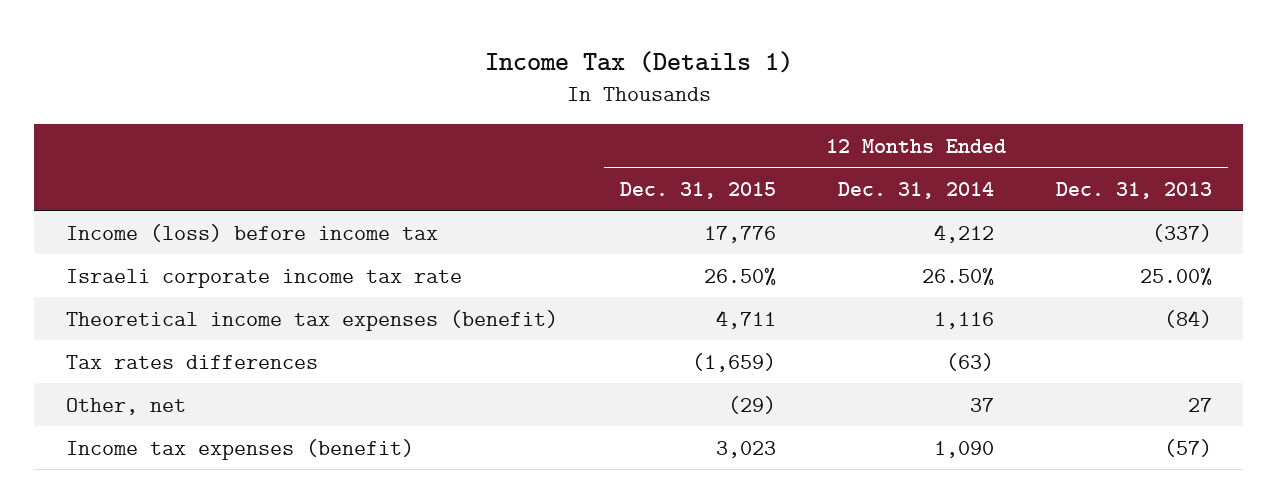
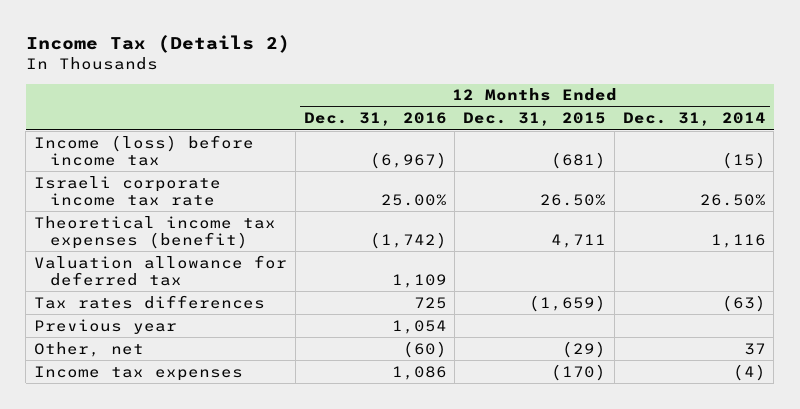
[484,51,793,74] Income Tax (Details 1) -> [25,34,290,53] Income Tax (Details 2)
[1056,181,1213,199] Dec. 31, 2013 -> none
none -> [303,112,447,127] Dec. 31, 2016
[703,225,776,243] 17,776 -> [551,151,607,169] (681)
[933,223,994,243] 4,212 -> [721,151,766,169] (15)
none -> [34,254,288,286] Valuation allowance for deferred tax
none -> [34,318,178,334] Previous year
[65,438,414,460] Income tax expenses (benefit) -> [34,365,244,381] Income tax expenses
[715,440,776,458] 3,023 -> [551,363,607,381] (170)
[933,440,994,458] 1,090 -> [732,363,766,381] (4)

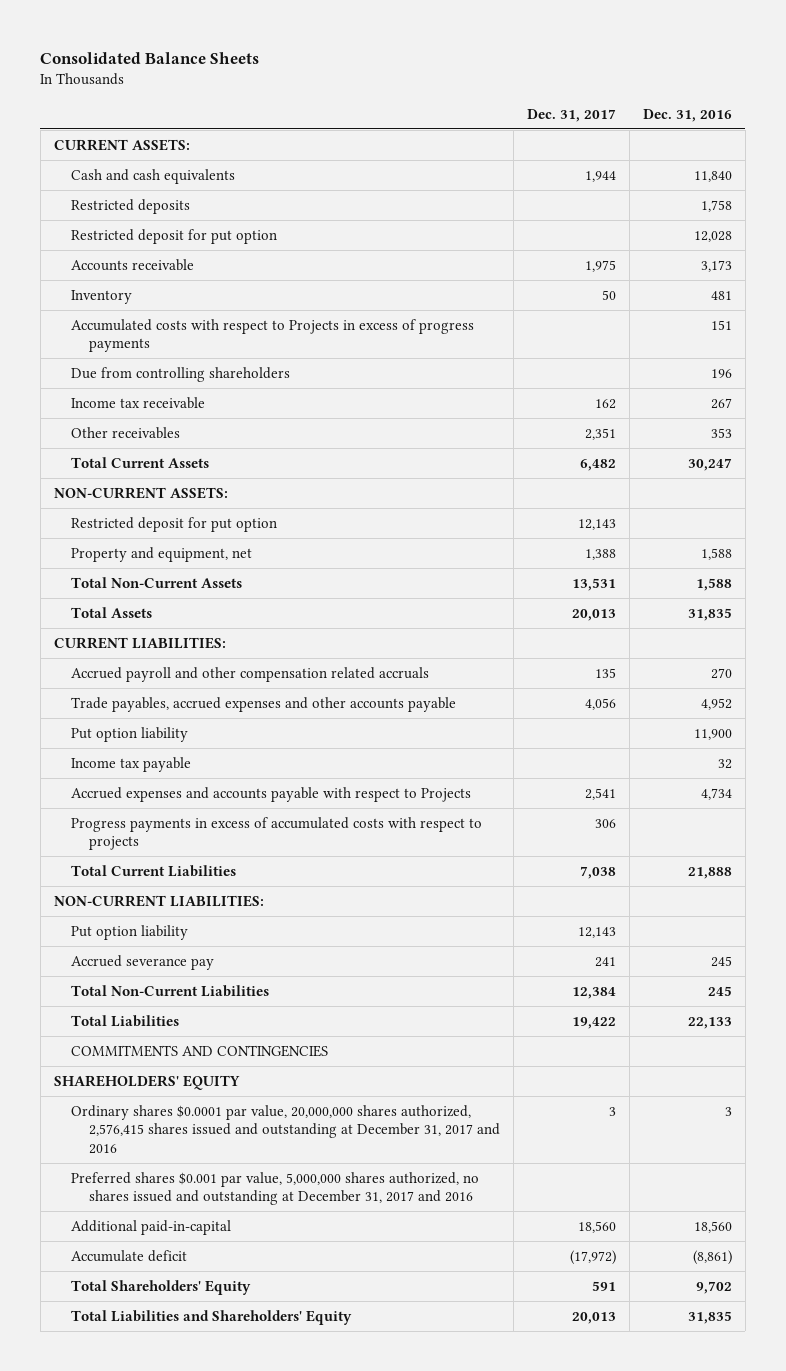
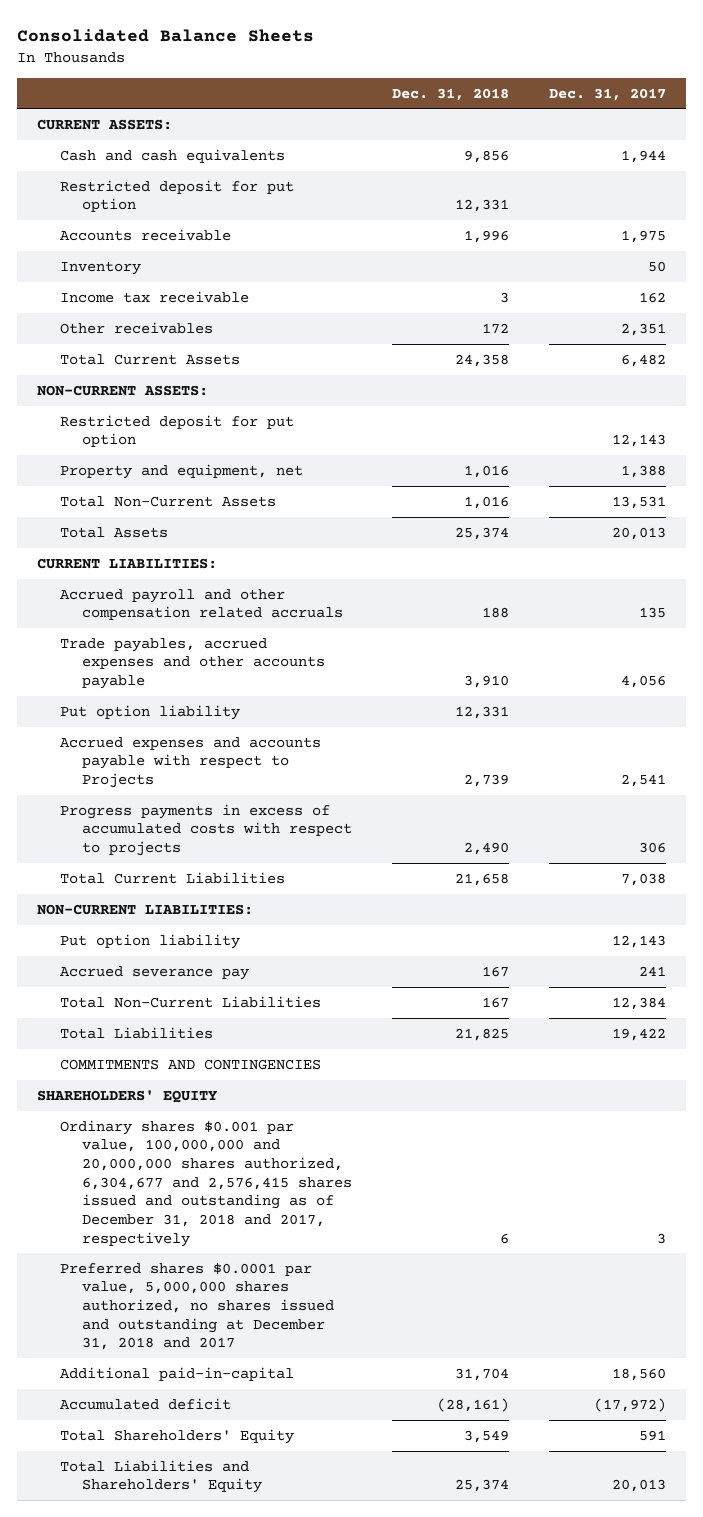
[642,108,732,122] Dec. 31, 2016 -> none
none -> [391,87,509,101] Dec. 31, 2018
[71,198,191,214] Restricted deposits -> none
[71,318,475,353] Accumulated costs with respect to Projects in excess of progress payments -> none
[71,366,291,382] Due from controlling shareholders -> none
[71,756,192,772] Income tax payable -> none
[71,1104,501,1154] Ordinary shares $0.0001 par value, 20,000,000 shares authorized, 2,576,415 shares issued and outstanding at December 31, 2017 and 2016 -> [59,1119,352,1247] Ordinary shares $0.001 par value, 100,000,000 and 20,000,000 shares authorized, 6,304,677 and 2,576,415 shares issued and outstanding as of December 31, 2018 and 2017, respectively
[71,1171,480,1206] Preferred shares $0.001 par value, 5,000,000 shares authorized, no shares issued and outstanding at December 31, 2017 and 2016 -> [59,1262,334,1351] Preferred shares $0.0001 par value, 5,000,000 shares authorized, no shares issued and outstanding at December 31, 2018 and 2017
[71,1249,188,1262] Accumulate deficit -> [59,1397,231,1410] Accumulated deficit

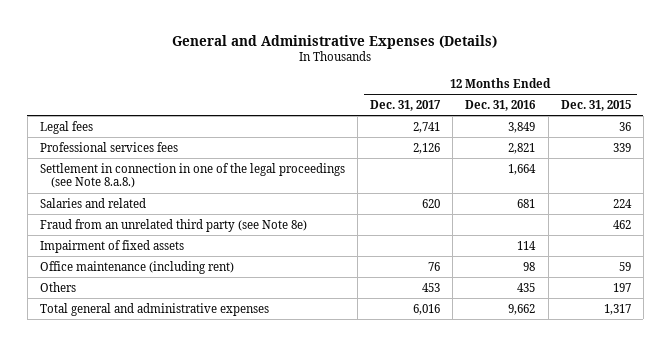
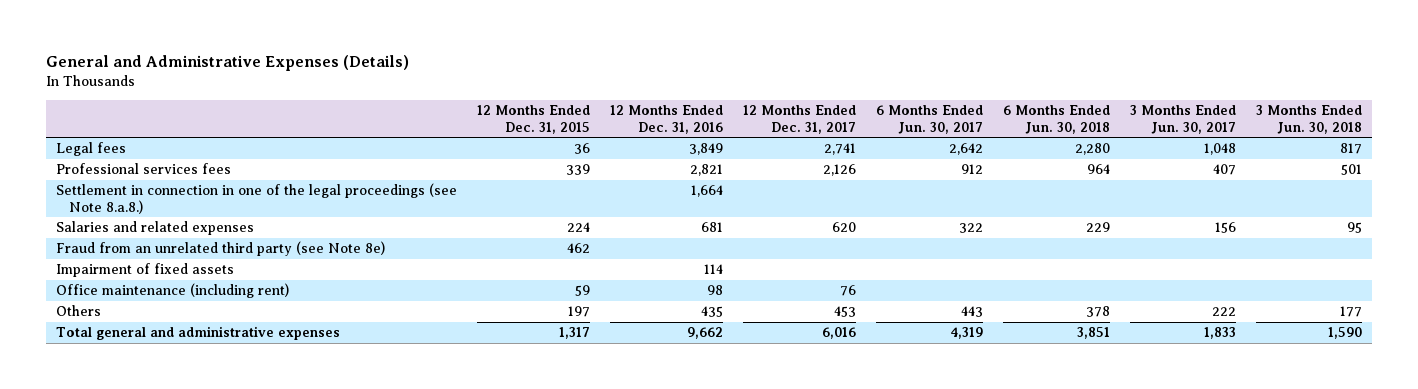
none -> [875,105,983,134] 6 Months Ended Jun. 30, 2017
none -> [1002,105,1110,134] 6 Months Ended Jun. 30, 2018
none -> [1129,105,1236,134] 3 Months Ended Jun. 30, 2017
none -> [1256,105,1363,134] 3 Months Ended Jun. 30, 2018
[39,197,146,208] Salaries and related -> [55,221,254,236] Salaries and related expenses

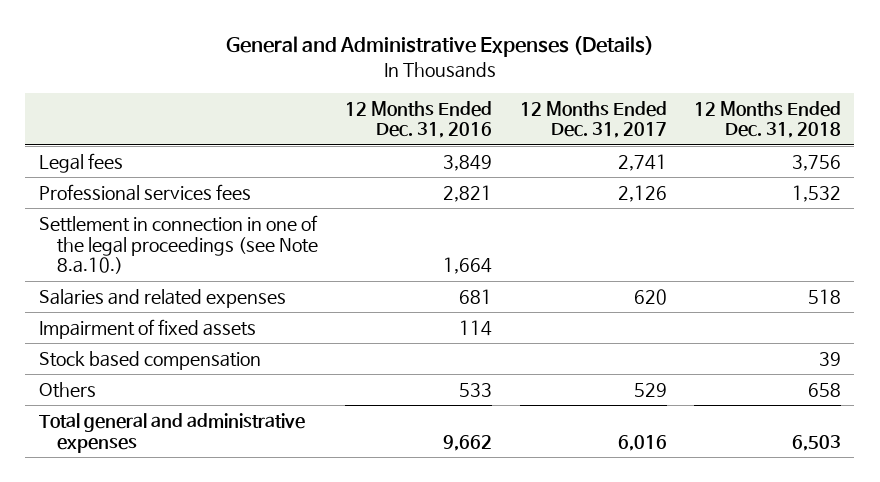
[476,105,590,134] 12 Months Ended Dec. 31, 2015 -> none
[875,105,983,134] 6 Months Ended Jun. 30, 2017 -> none
[1002,105,1110,134] 6 Months Ended Jun. 30, 2018 -> none
[1129,105,1236,134] 3 Months Ended Jun. 30, 2017 -> none
[1256,105,1363,134] 3 Months Ended Jun. 30, 2018 -> none
none -> [693,100,841,139] 12 Months Ended Dec. 31, 2018
[55,183,457,214] Settlement in connection in one of the legal proceedings (see Note 8.a.8.) -> [38,214,319,275] Settlement in connection in one of the legal proceedings (see Note 8.a.10.)
[55,241,385,257] Fraud from an unrelated third party (see Note 8e) -> none
[55,283,289,299] Office maintenance (including rent) -> none
none -> [38,350,261,370] Stock based compensation
[700,306,723,318] 435 -> [459,382,493,397] 533
[833,306,856,318] 453 -> [633,382,667,397] 529

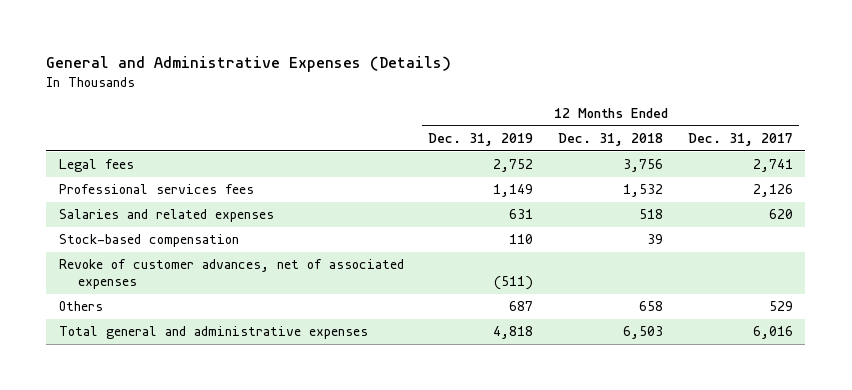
[345,100,493,139] 12 Months Ended Dec. 31, 2016 -> none
none -> [428,133,534,147] Dec. 31, 2019
[38,214,319,275] Settlement in connection in one of the legal proceedings (see Note 8.a.10.) -> none
[38,318,256,339] Impairment of fixed assets -> none
[38,350,261,370] Stock based compensation -> [58,234,239,248] Stock-based compensation
none -> [58,259,404,290] Revoke of customer advances, net of associated expenses

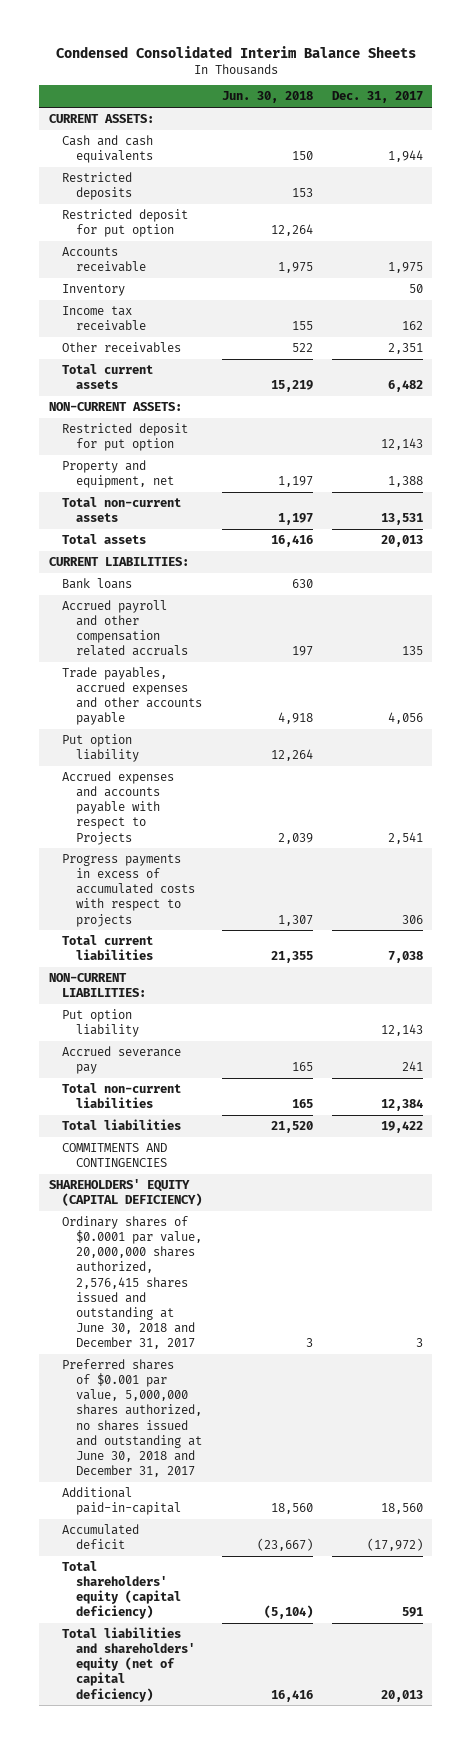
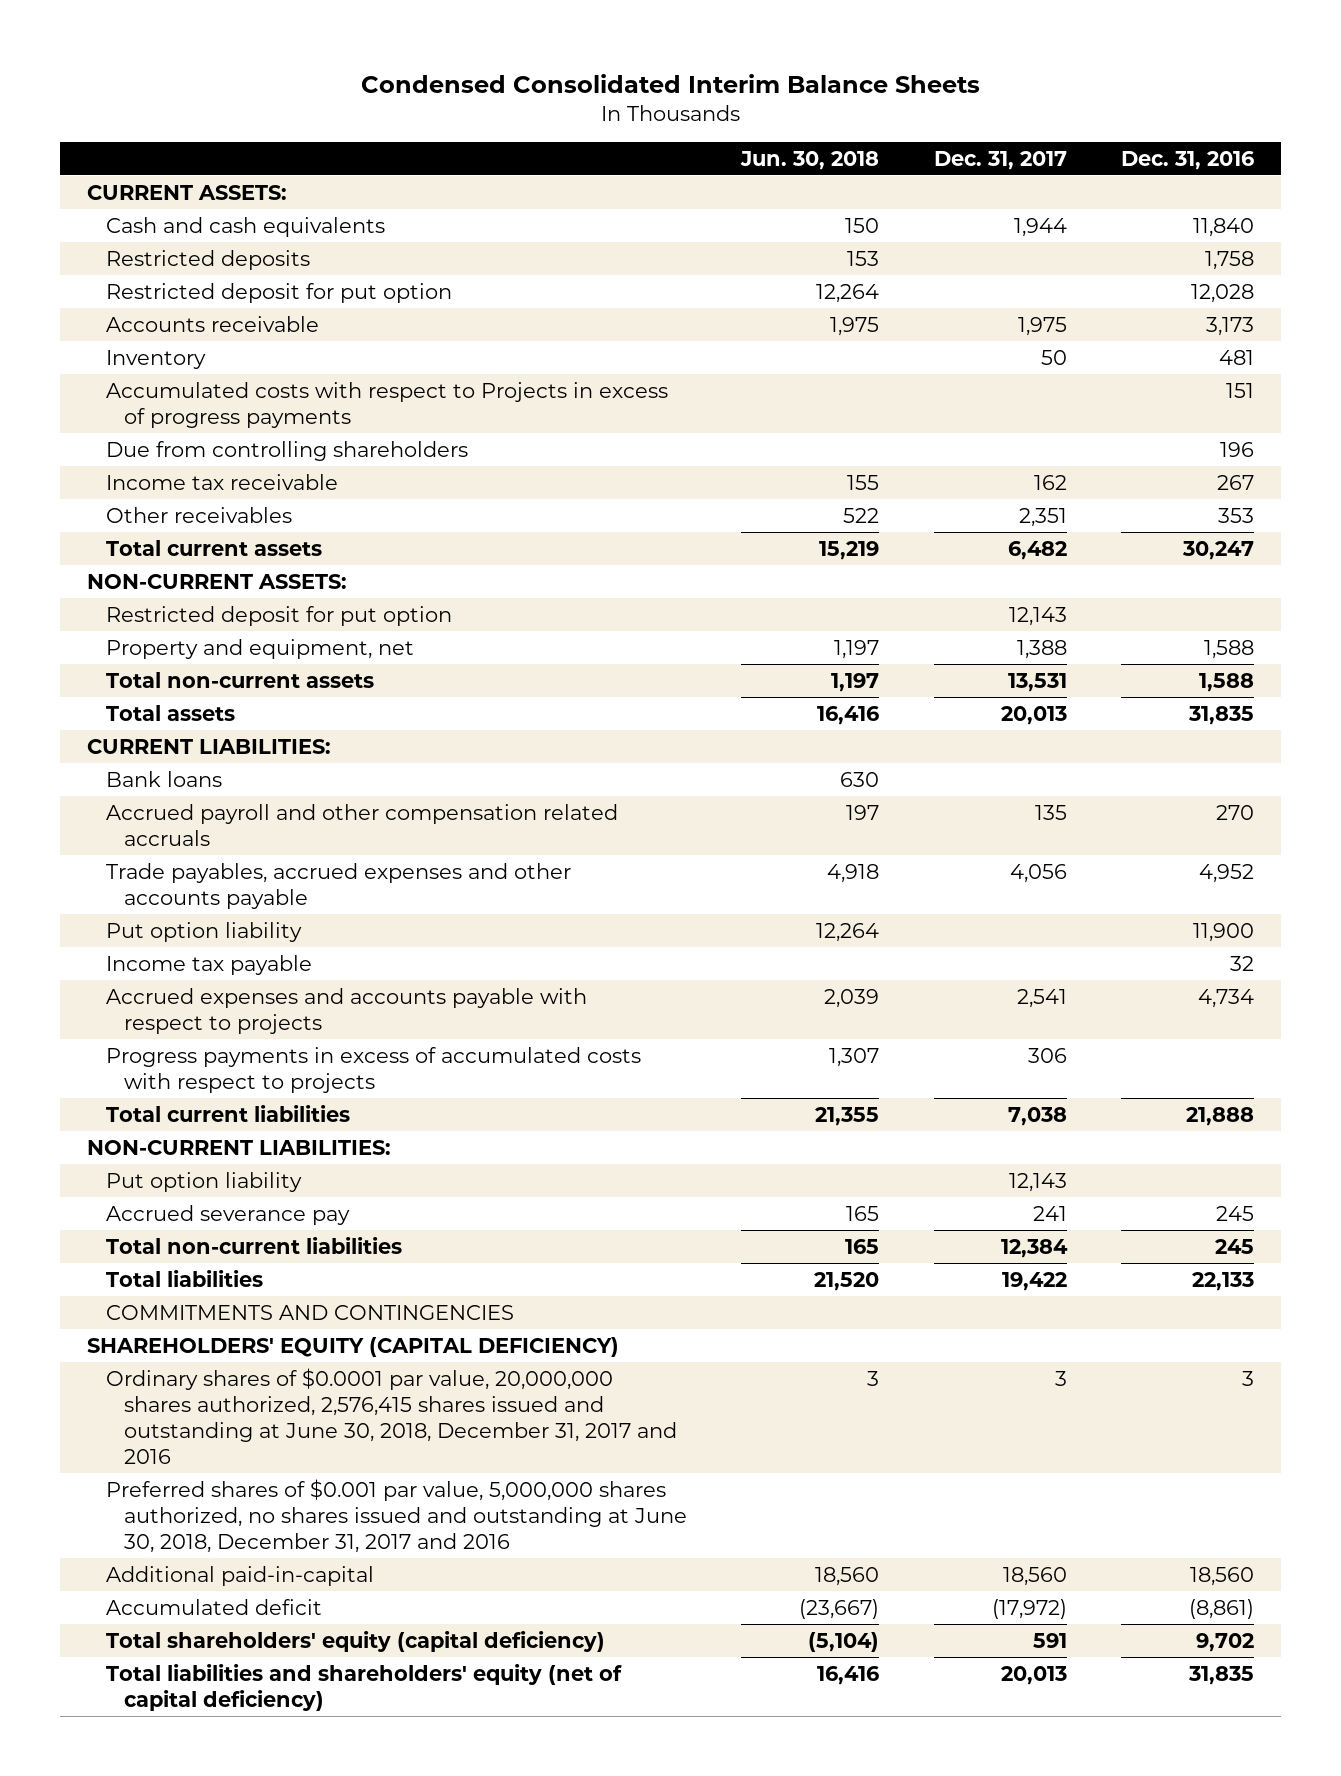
none -> [1120,150,1254,170] Dec. 31, 2016
none -> [105,381,668,428] Accumulated costs with respect to Projects in excess of progress payments
none -> [105,440,468,461] Due from controlling shareholders
none -> [105,954,312,975] Income tax payable
[62,771,175,845] Accrued expenses and accounts payable with respect to Projects -> [105,987,587,1034] Accrued expenses and accounts payable with respect to projects
[62,1216,202,1349] Ordinary shares of $0.0001 par value, 20,000,000 shares authorized, 2,576,415 shares issued and outstanding at June 30, 2018 and December 31, 2017 -> [105,1367,678,1464] Ordinary shares of $0.0001 par value, 20,000,000 shares authorized, 2,576,415 shares issued and outstanding at June 30, 2018, December 31, 2017 and 2016
[62,1359,202,1477] Preferred shares of $0.001 par value, 5,000,000 shares authorized, no shares issued and outstanding at June 30, 2018 and December 31, 2017 -> [105,1478,688,1553] Preferred shares of $0.001 par value, 5,000,000 shares authorized, no shares issued and outstanding at June 30, 2018, December 31, 2017 and 2016

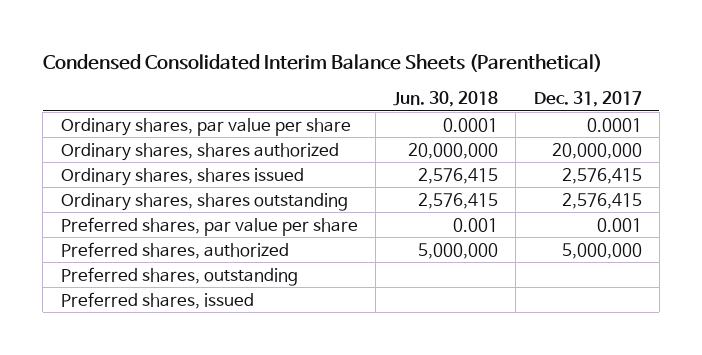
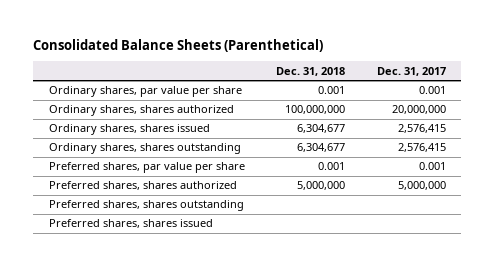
[42,53,602,72] Condensed Consolidated Interim Balance Sheets (Parenthetical) -> [33,39,324,53] Consolidated Balance Sheets (Parenthetical)
[393,90,499,107] Jun. 30, 2018 -> none
none -> [276,66,346,76] Dec. 31, 2018
[586,117,642,132] 0.0001 -> [418,86,446,95] 0.001
[60,241,289,259] Preferred shares, authorized -> [48,181,237,191] Preferred shares, shares authorized
[60,266,298,286] Preferred shares, outstanding -> [48,200,244,212] Preferred shares, shares outstanding
[60,291,254,309] Preferred shares, issued -> [48,219,213,229] Preferred shares, shares issued

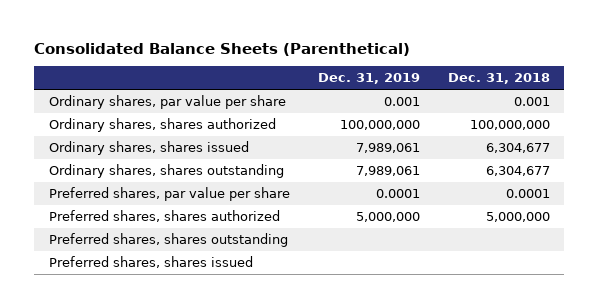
[376,66,446,76] Dec. 31, 2017 -> none
none -> [317,73,420,85] Dec. 31, 2019
[318,162,346,171] 0.001 -> [505,189,550,199] 0.0001

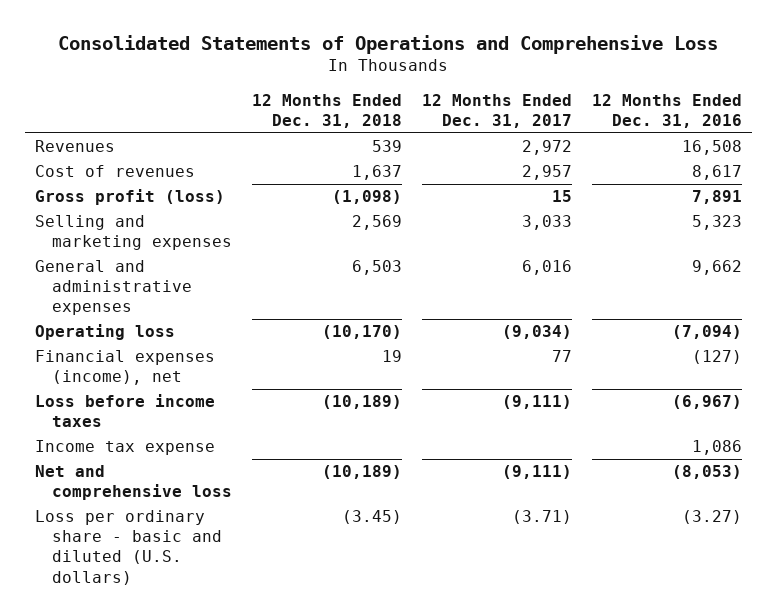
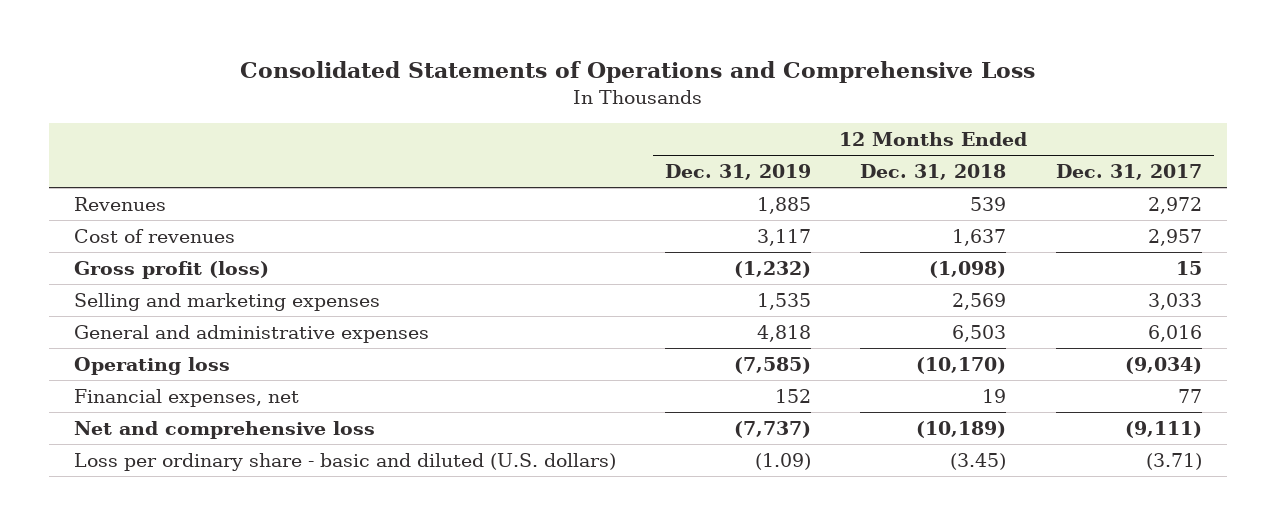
[591,93,742,128] 12 Months Ended Dec. 31, 2016 -> none
none -> [664,164,811,181] Dec. 31, 2019
[34,394,215,428] Loss before income taxes -> none
[34,440,215,456] Income tax expense -> none
[34,350,215,386] Financial expenses (income), net -> [73,389,299,408] Financial expenses, net

